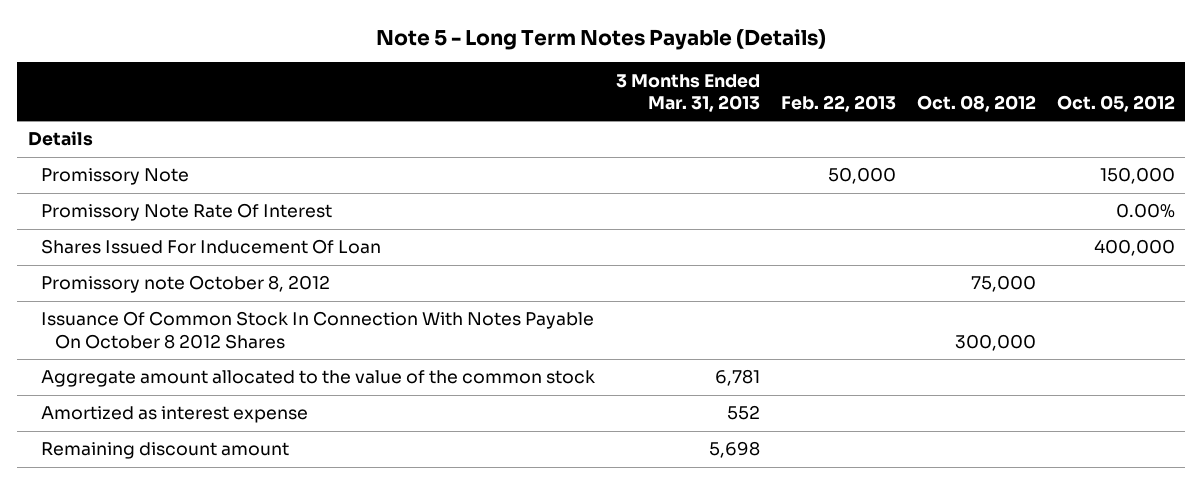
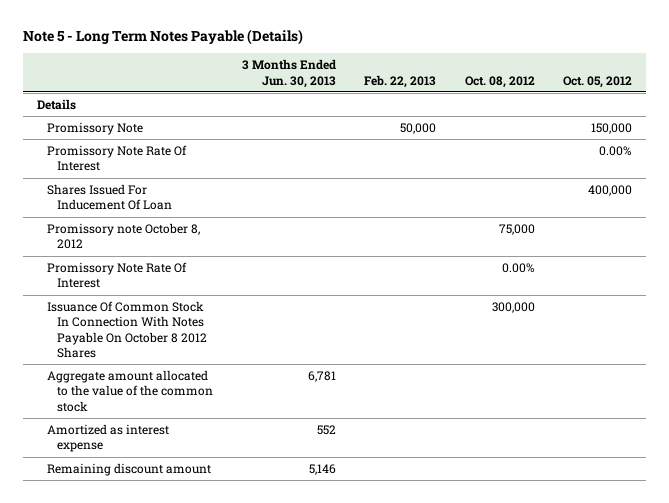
[616,73,761,112] 3 Months Ended Mar. 31, 2013 -> none
none -> [241,59,336,88] 3 Months Ended Jun. 30, 2013
none -> [47,261,188,289] Promissory Note Rate Of Interest

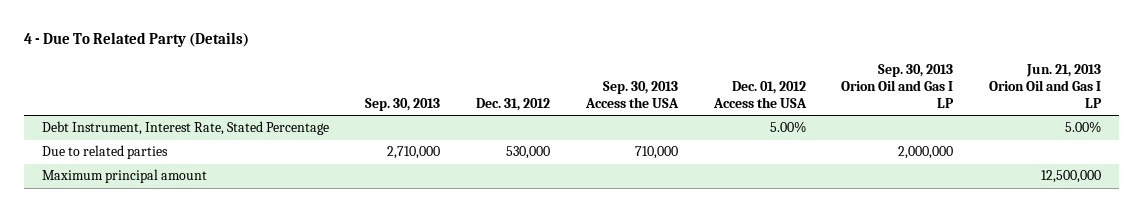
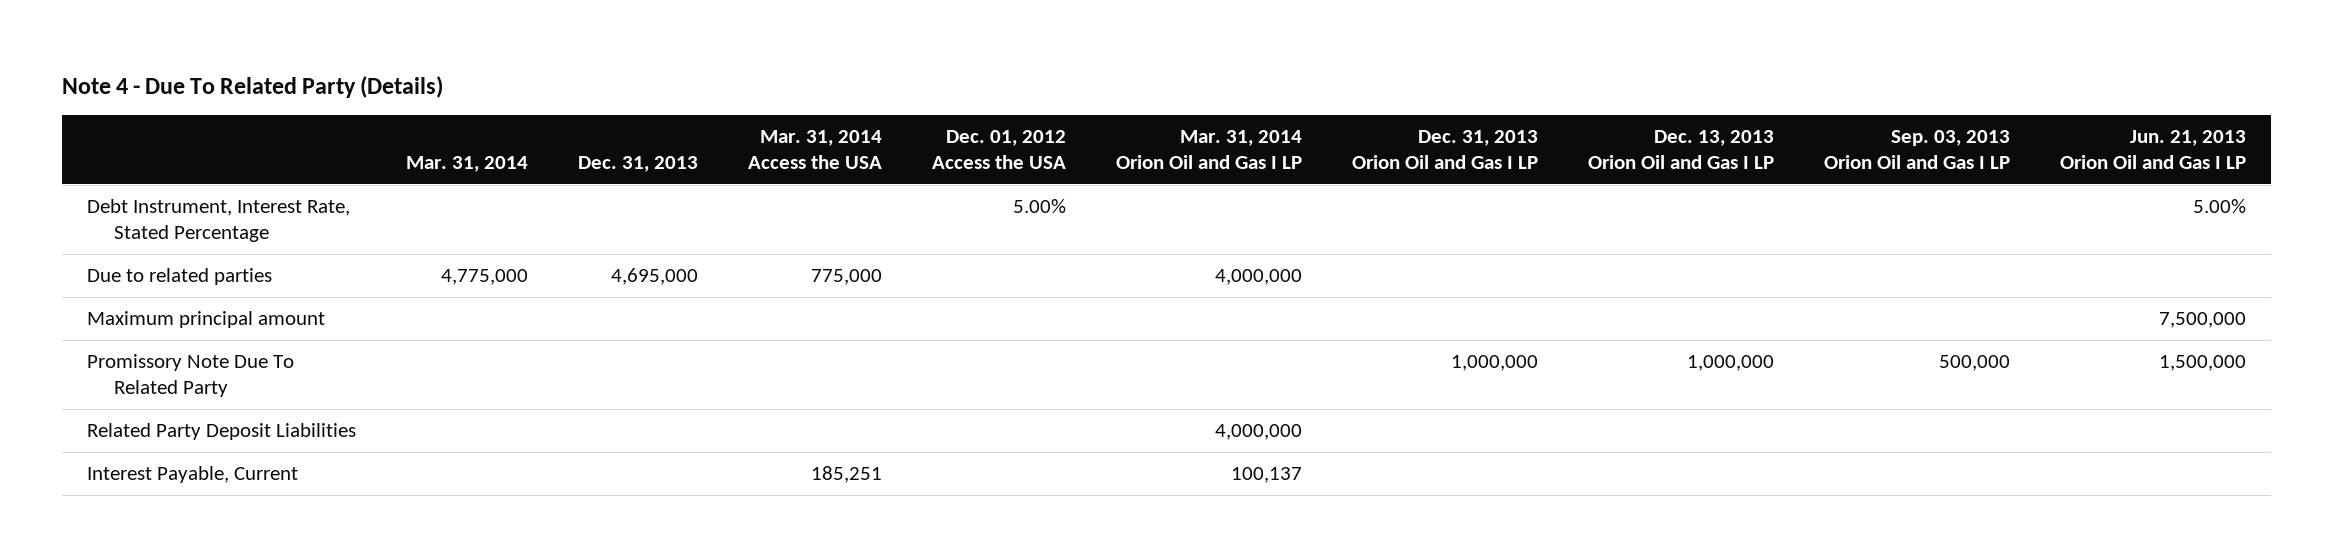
[23,32,249,48] 4 - Due To Related Party (Details) -> [62,76,444,99] Note 4 - Due To Related Party (Details)
[364,98,440,112] Sep. 30, 2013 -> none
[475,98,550,112] Dec. 31, 2012 -> none
[584,80,679,109] Sep. 30, 2013 Access the USA -> none
[841,63,955,109] Sep. 30, 2013 Orion Oil and Gas I LP -> none
none -> [406,156,529,173] Mar. 31, 2014
none -> [578,156,699,173] Dec. 31, 2013
none -> [748,129,883,170] Mar. 31, 2014 Access the USA
none -> [1116,129,1303,170] Mar. 31, 2014 Orion Oil and Gas I LP
none -> [1352,129,1539,170] Dec. 31, 2013 Orion Oil and Gas I LP
none -> [1588,129,1775,170] Dec. 13, 2013 Orion Oil and Gas I LP
none -> [1824,129,2011,170] Sep. 03, 2013 Orion Oil and Gas I LP
[1041,170,1102,184] 12,500,000 -> [2159,311,2247,328] 7,500,000
none -> [87,353,295,398] Promissory Note Due To Related Party
none -> [87,422,357,440] Related Party Deposit Liabilities
none -> [87,465,299,483] Interest Payable, Current

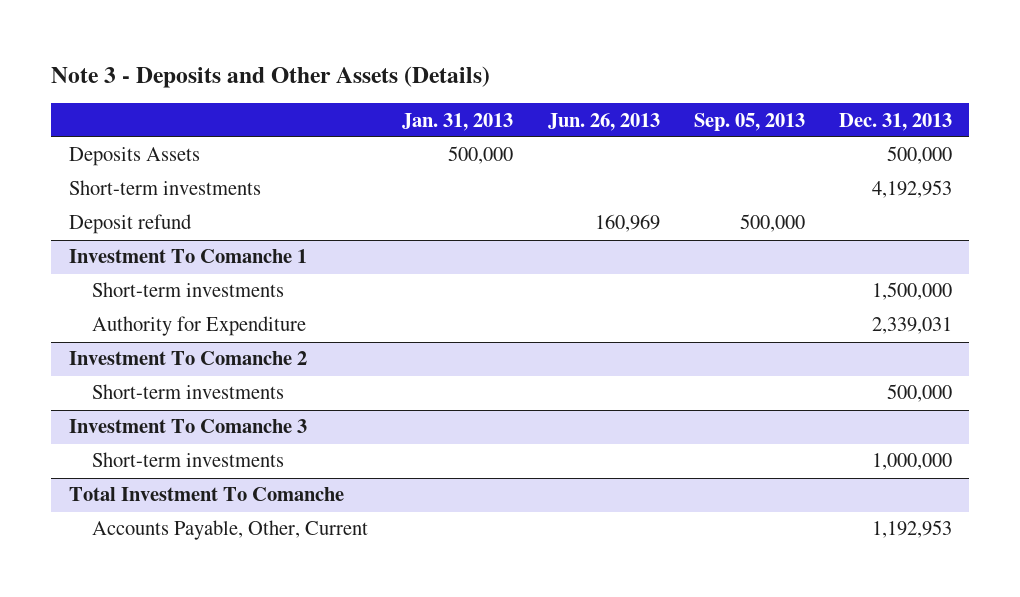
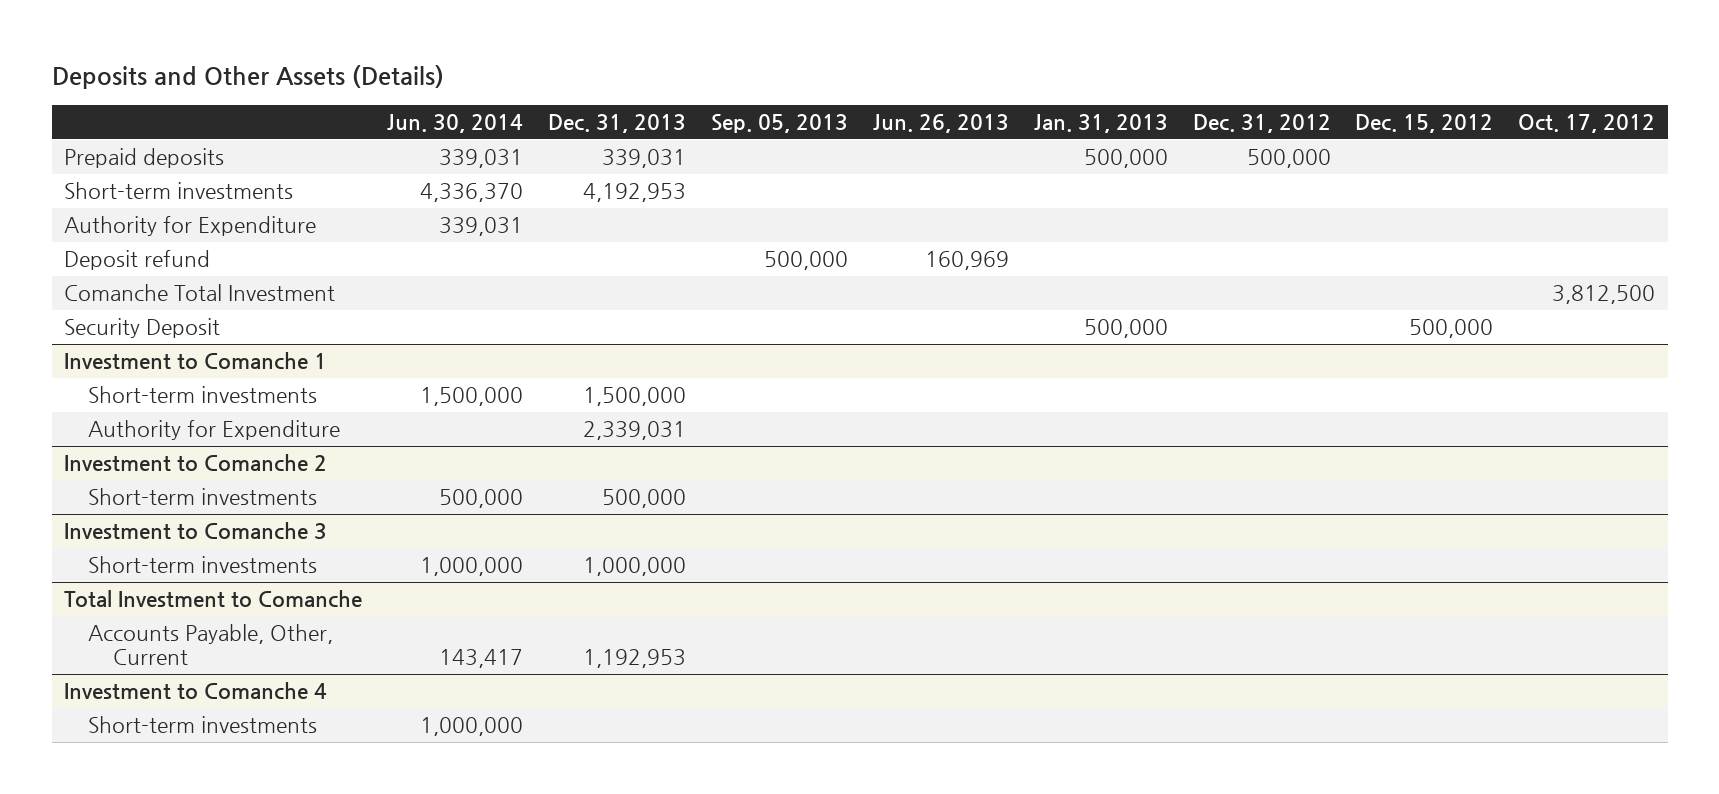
[51,65,491,88] Note 3 - Deposits and Other Assets (Details) -> [51,65,444,90] Deposits and Other Assets (Details)
none -> [387,114,524,134] Jun. 30, 2014
none -> [1192,114,1331,134] Dec. 31, 2012
none -> [1355,114,1494,134] Dec. 15, 2012
none -> [1518,114,1656,134] Oct. 17, 2012
[68,147,200,167] Deposits Assets -> [64,148,225,169] Prepaid deposits
[886,146,952,165] 500,000 -> [601,149,686,169] 339,031
none -> [64,216,317,237] Authority for Expenditure
none -> [64,284,336,302] Comanche Total Investment
none -> [64,318,221,339] Security Deposit
[68,249,307,264] Investment To Comanche 1 -> [64,352,328,371] Investment to Comanche 1
[68,351,307,366] Investment To Comanche 2 -> [64,454,328,473] Investment to Comanche 2
[68,419,307,434] Investment To Comanche 3 -> [64,522,328,541] Investment to Comanche 3
[68,487,344,502] Total Investment To Comanche -> [64,590,363,609] Total Investment to Comanche
none -> [64,682,328,701] Investment to Comanche 4
none -> [88,716,318,734] Short-term investments

